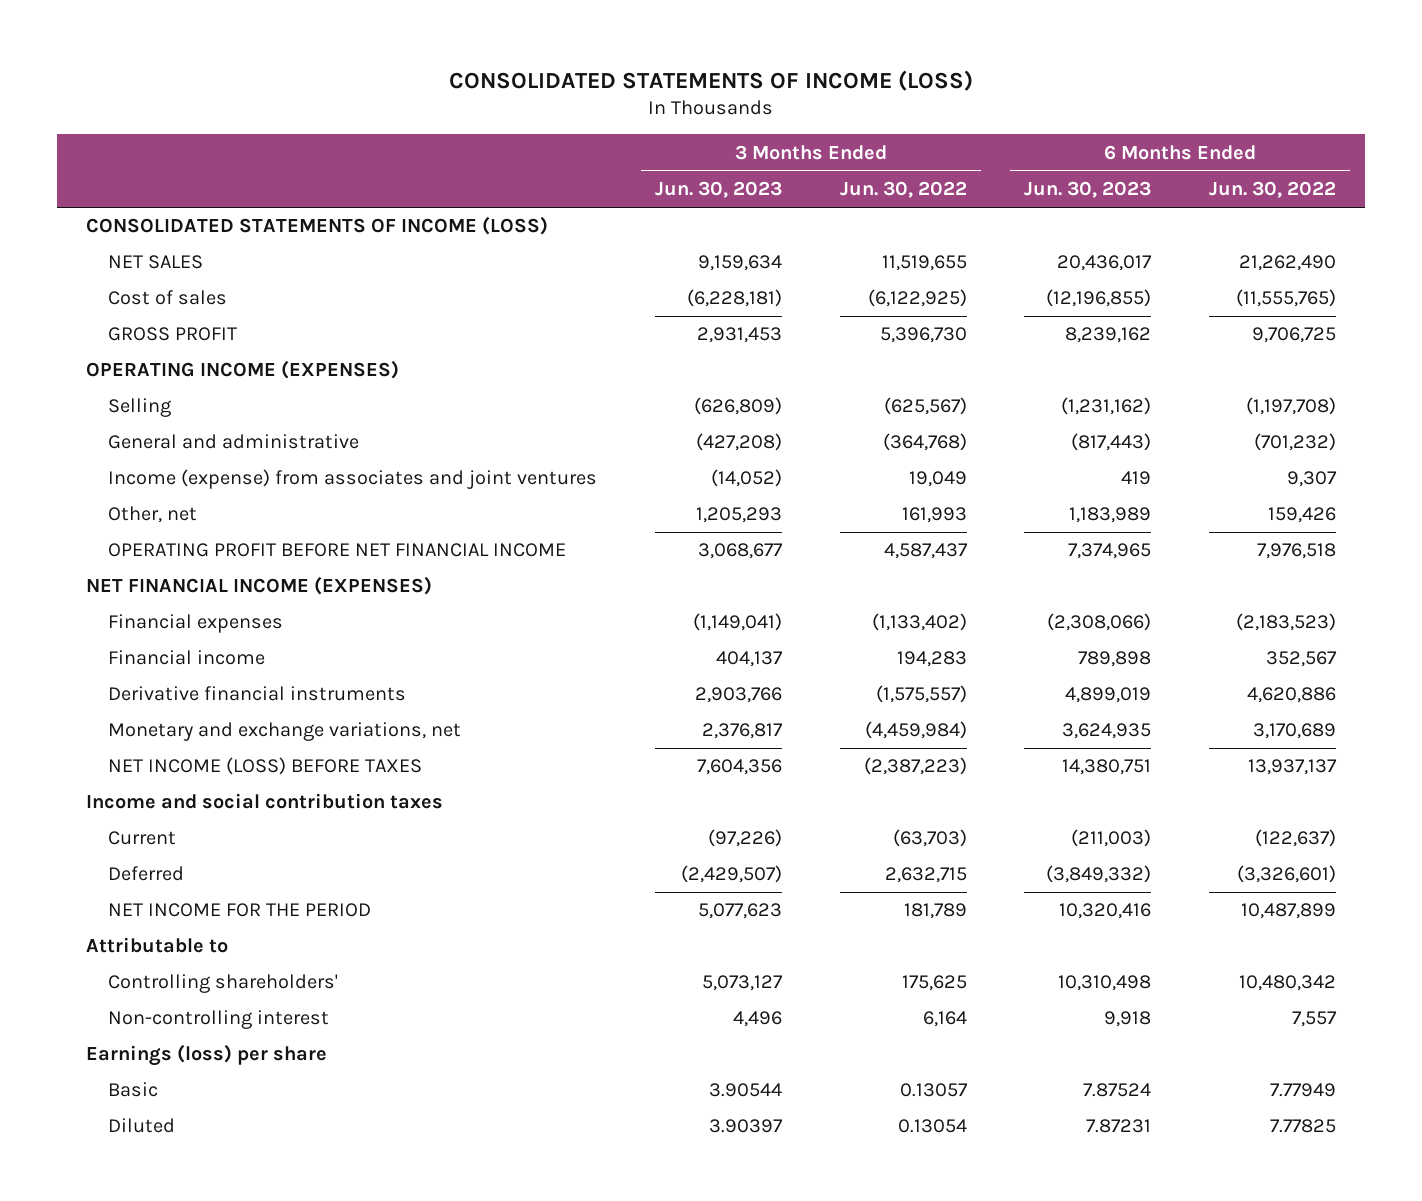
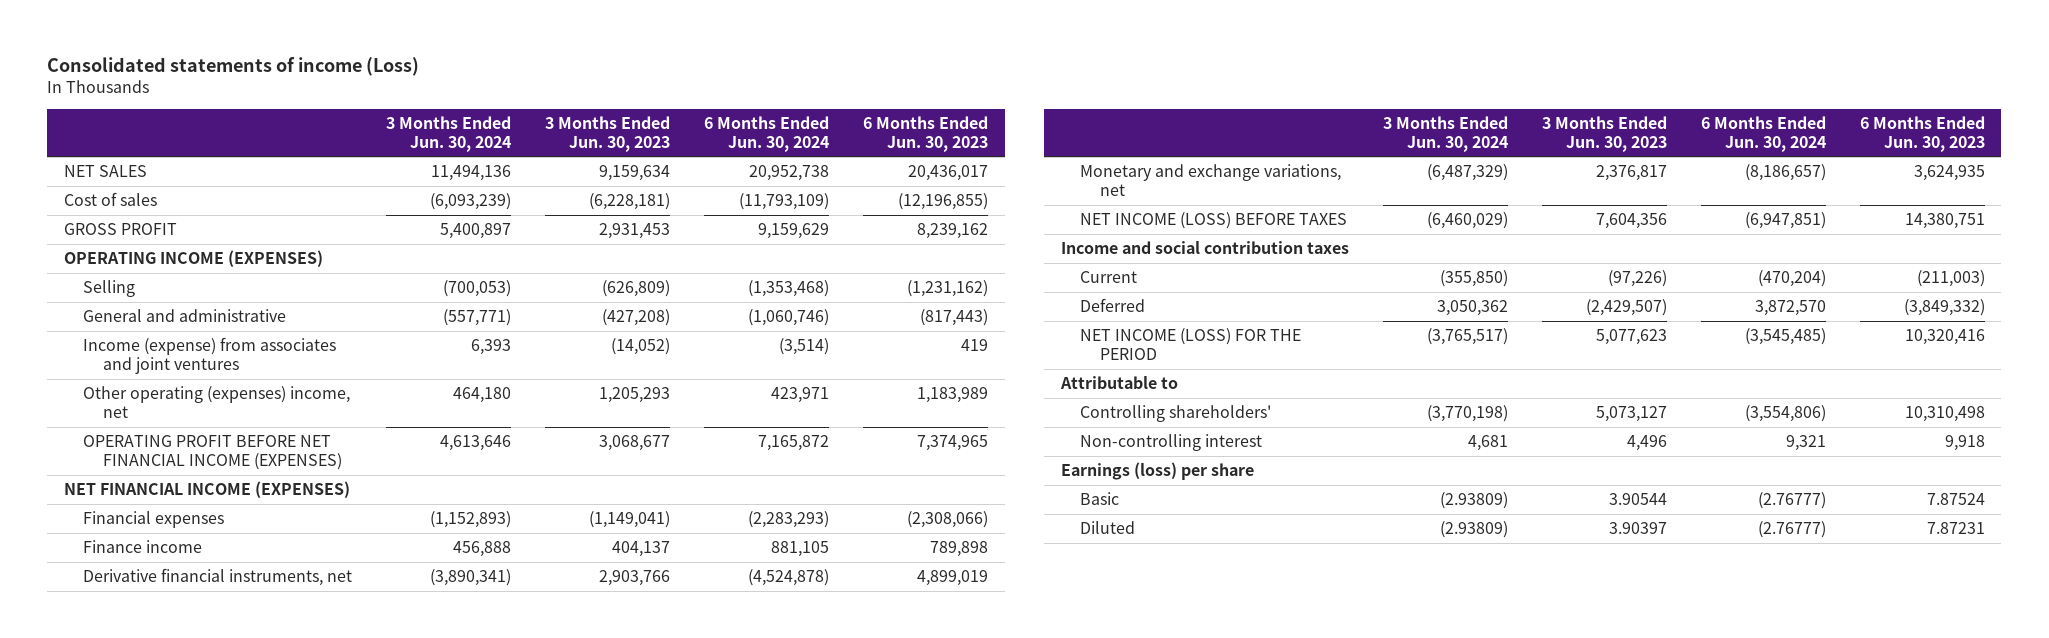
[448,69,973,91] CONSOLIDATED STATEMENTS OF INCOME (LOSS) -> [47,56,420,76] Consolidated statements of income (Loss)
[839,181,967,199] Jun. 30, 2022 -> none
[1209,181,1337,199] Jun. 30, 2022 -> none
none -> [386,115,512,152] 3 Months Ended Jun. 30, 2024
none -> [703,115,829,152] 6 Months Ended Jun. 30, 2024
[85,216,548,236] CONSOLIDATED STATEMENTS OF INCOME (LOSS) -> none
[108,506,198,524] Other, net -> [83,386,351,419] Other operating (expenses) income, net
[108,543,567,558] OPERATING PROFIT BEFORE NET FINANCIAL INCOME -> [83,435,342,471] OPERATING PROFIT BEFORE NET FINANCIAL INCOME (EXPENSES)
[108,650,266,666] Financial income -> [83,540,203,554] Finance income
[108,686,407,702] Derivative financial instruments -> [83,568,353,587] Derivative financial instruments, net
[108,903,372,918] NET INCOME FOR THE PERIOD -> [1080,328,1302,361] NET INCOME (LOSS) FOR THE PERIOD

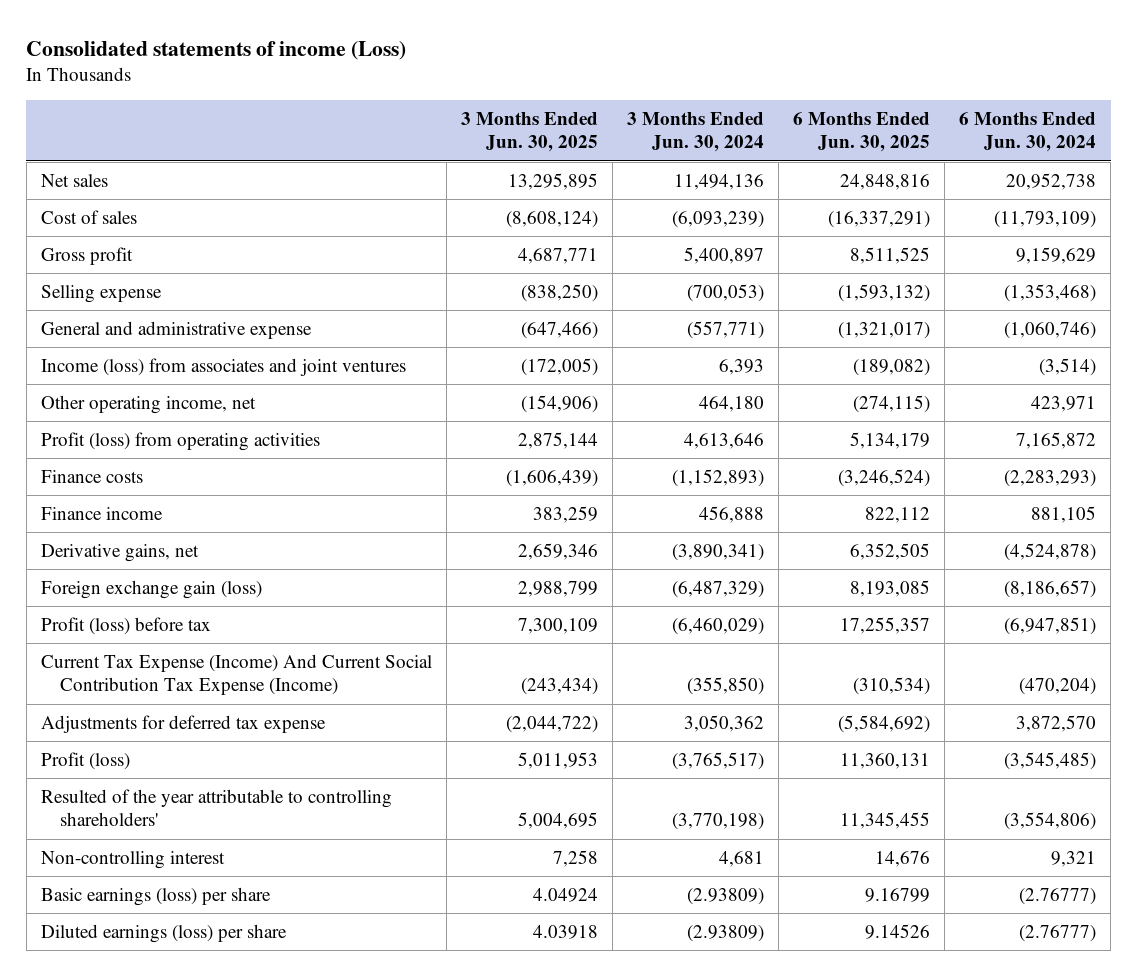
[545,115,671,152] 3 Months Ended Jun. 30, 2023 -> none
[862,115,988,152] 6 Months Ended Jun. 30, 2023 -> none
none -> [460,111,598,153] 3 Months Ended Jun. 30, 2025
none -> [792,111,930,153] 6 Months Ended Jun. 30, 2025
[64,165,148,178] NET SALES -> [40,173,108,187] Net sales
[64,250,324,268] OPERATING INCOME (EXPENSES) -> none
[64,481,351,499] NET FINANCIAL INCOME (EXPENSES) -> none
[64,223,178,236] GROSS PROFIT -> [40,246,133,265] Gross profit
[83,280,136,298] Selling -> [40,284,162,303] Selling expense
[83,309,287,323] General and administrative -> [40,320,312,339] General and administrative expense
[83,337,337,375] Income (expense) from associates and joint ventures -> [40,357,406,376] Income (loss) from associates and joint ventures
[83,386,351,419] Other operating (expenses) income, net -> [40,394,256,414] Other operating income, net
[83,435,342,471] OPERATING PROFIT BEFORE NET FINANCIAL INCOME (EXPENSES) -> [40,431,320,451] Profit (loss) from operating activities
[83,511,225,529] Financial expenses -> [40,469,143,483] Finance costs
[1060,241,1349,255] Income and social contribution taxes -> none
[1059,376,1178,390] Attributable to -> none
[83,568,353,587] Derivative financial instruments, net -> [40,543,199,562] Derivative gains, net
[1080,164,1342,197] Monetary and exchange variations, net -> [40,579,262,599] Foreign exchange gain (loss)
[1080,212,1348,230] NET INCOME (LOSS) BEFORE TAXES -> [40,616,211,635] Profit (loss) before tax
[1080,271,1138,284] Current -> [40,653,432,696] Current Tax Expense (Income) And Current Social Contribution Tax Expense (Income)
[1080,298,1146,313] Deferred -> [40,714,326,733] Adjustments for deferred tax expense
[1080,328,1302,361] NET INCOME (LOSS) FOR THE PERIOD -> [40,751,130,770] Profit (loss)
[1080,405,1272,423] Controlling shareholders' -> [40,788,392,827] Resulted of the year attributable to controlling shareholders'
[1060,462,1254,481] Earnings (loss) per share -> none
[1080,492,1120,506] Basic -> [40,886,271,906] Basic earnings (loss) per share
[1080,521,1136,535] Diluted -> [40,923,287,943] Diluted earnings (loss) per share

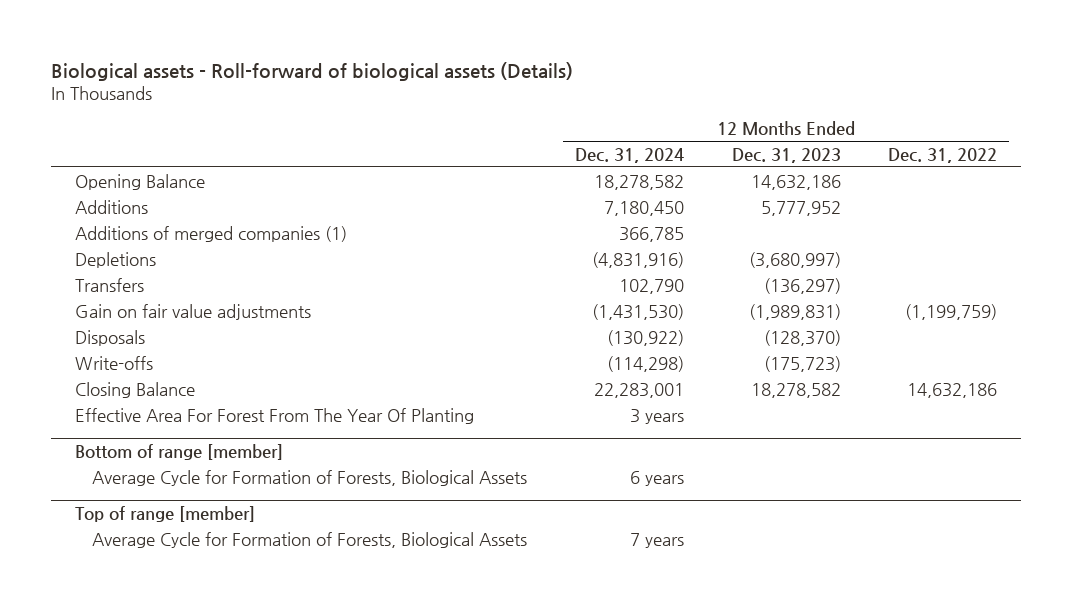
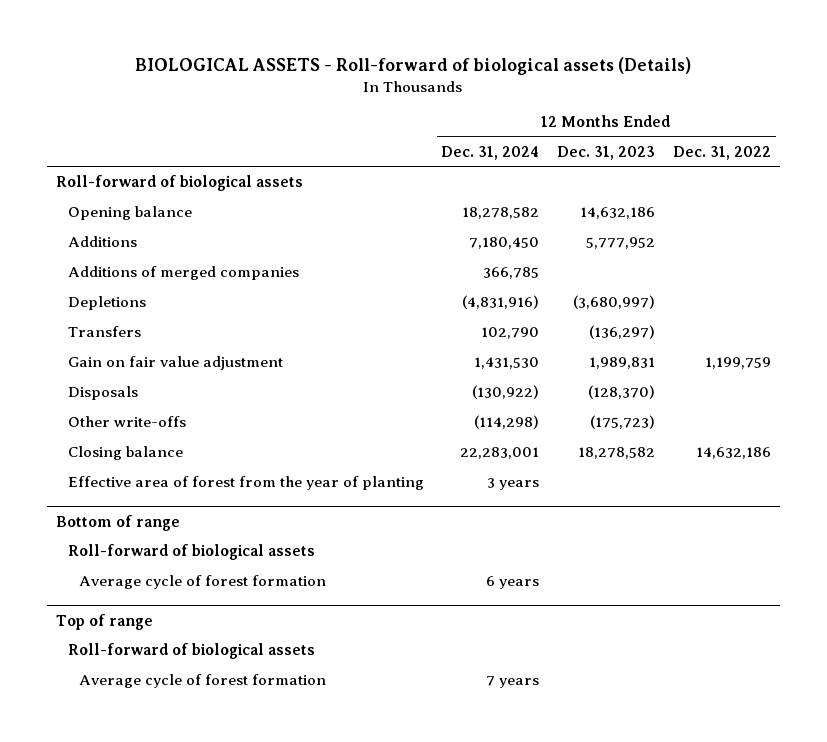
[50,61,573,81] Biological assets - Roll-forward of biological assets (Details) -> [135,56,692,75] BIOLOGICAL ASSETS - Roll-forward of biological assets (Details)
none -> [55,175,303,192] Roll-forward of biological assets
[74,173,205,190] Opening Balance -> [67,206,192,221] Opening balance
[74,225,347,242] Additions of merged companies (1) -> [67,266,299,281] Additions of merged companies
[74,303,311,320] Gain on fair value adjustments -> [67,356,283,371] Gain on fair value adjustment
[592,303,685,320] (1,431,530) -> [474,357,540,370] 1,431,530
[748,303,841,320] (1,989,831) -> [589,357,656,370] 1,989,831
[905,303,998,320] (1,199,759) -> [705,357,772,370] 1,199,759
[74,355,153,370] Write-offs -> [67,416,186,428] Other write-offs
[74,381,195,398] Closing Balance -> [67,446,183,461] Closing balance
[74,407,474,424] Effective Area For Forest From The Year Of Planting -> [67,476,424,491] Effective area of forest from the year of planting
[74,444,283,461] Bottom of range [member] -> [55,514,180,531] Bottom of range
none -> [67,544,315,561] Roll-forward of biological assets
[92,469,528,486] Average Cycle for Formation of Forests, Biological Assets -> [79,575,327,590] Average cycle of forest formation
[74,506,255,523] Top of range [member] -> [55,613,153,630] Top of range
none -> [67,643,315,660] Roll-forward of biological assets
[92,531,528,548] Average Cycle for Formation of Forests, Biological Assets -> [79,674,327,689] Average cycle of forest formation

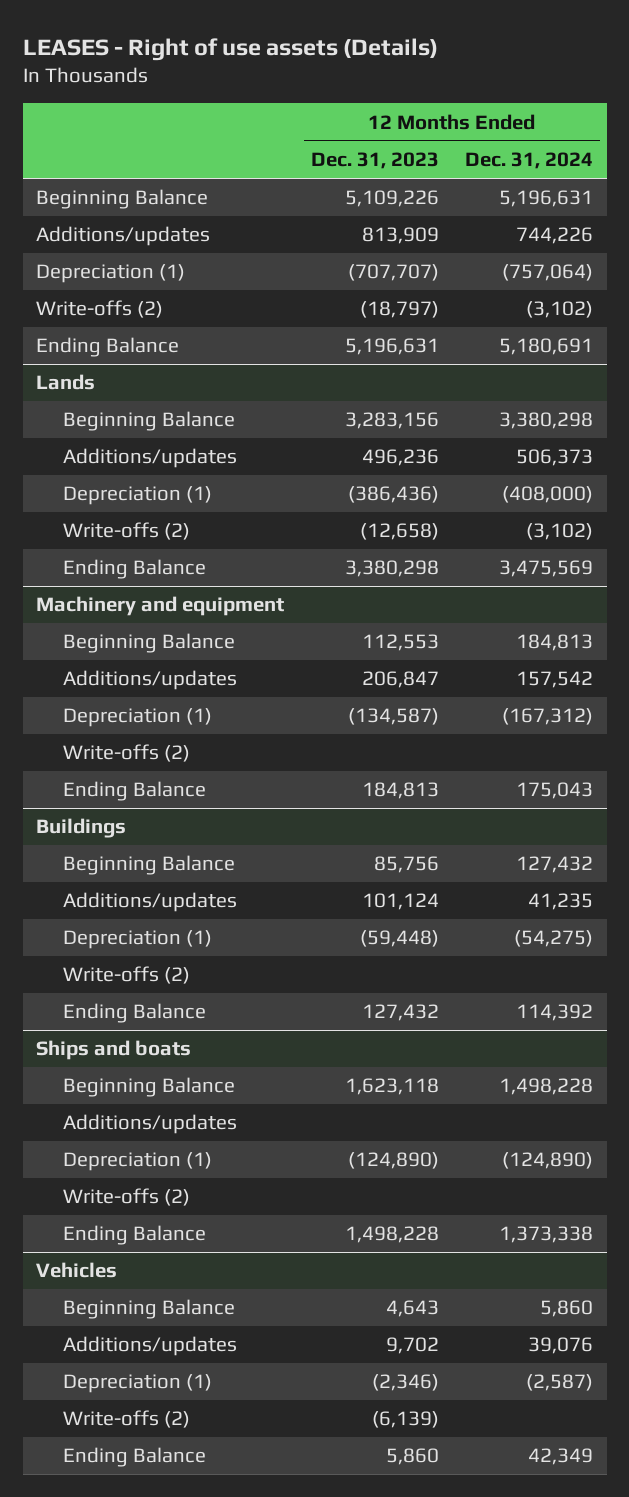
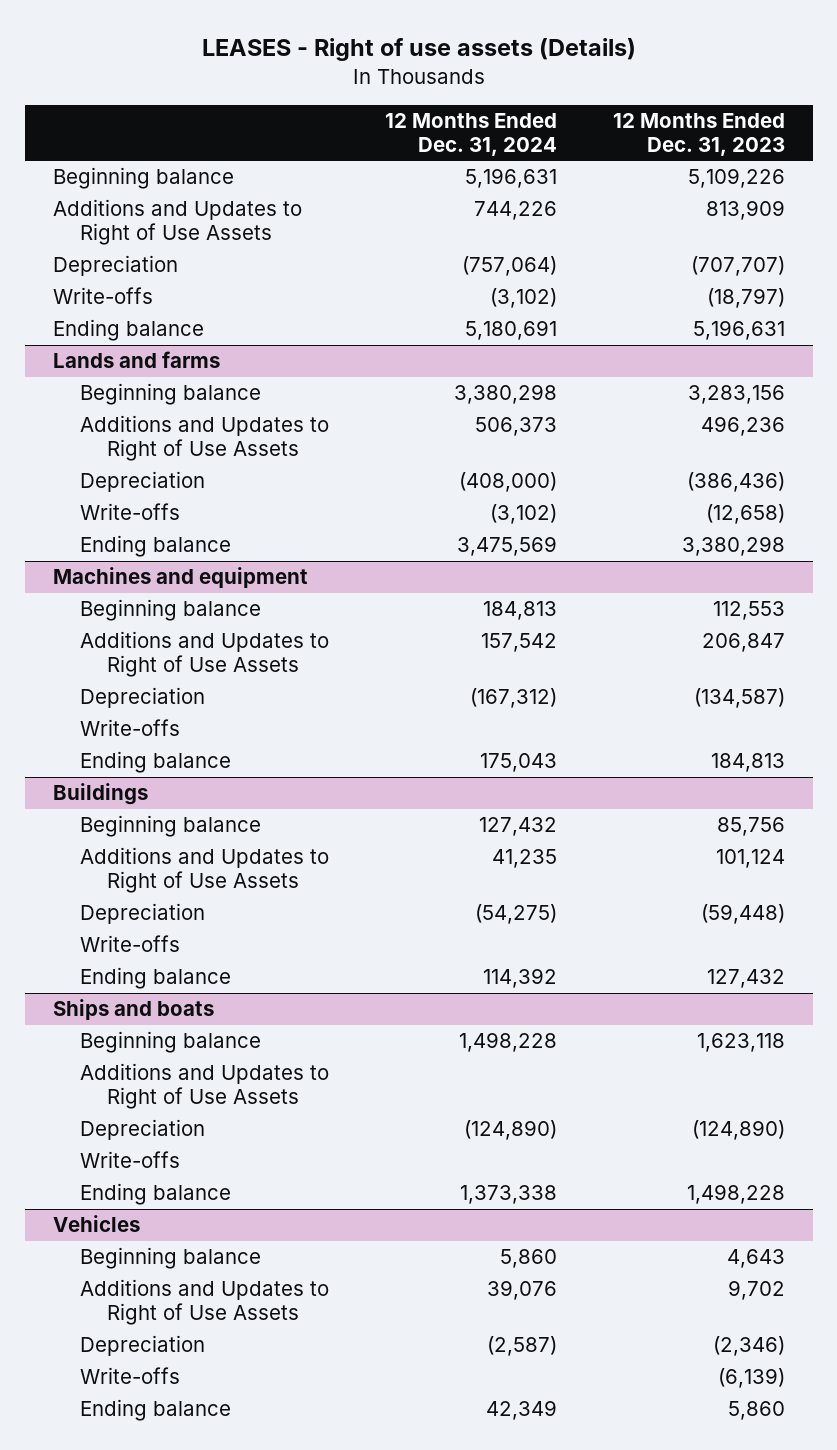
[36,189,209,210] Beginning Balance -> [52,167,234,190] Beginning balance
[36,226,211,247] Additions/updates -> [52,199,302,246] Additions and Updates to Right of Use Assets
[36,264,186,284] Depreciation (1) -> [52,255,178,277] Depreciation
[36,300,164,319] Write-offs (2) -> [52,287,153,305] Write-offs
[36,337,180,358] Ending Balance -> [52,319,204,342] Ending balance
[36,374,96,391] Lands -> [52,351,220,369] Lands and farms
[63,411,236,432] Beginning Balance -> [79,383,261,406] Beginning balance
[63,448,238,469] Additions/updates -> [79,415,329,462] Additions and Updates to Right of Use Assets
[63,486,213,506] Depreciation (1) -> [79,471,205,493] Depreciation
[63,522,191,541] Write-offs (2) -> [79,503,180,521] Write-offs
[63,559,207,580] Ending Balance -> [79,535,231,558] Ending balance
[36,596,285,617] Machinery and equipment -> [52,567,308,589] Machines and equipment
[63,633,236,654] Beginning Balance -> [79,599,261,622] Beginning balance
[63,670,238,691] Additions/updates -> [79,631,329,678] Additions and Updates to Right of Use Assets
[63,708,213,728] Depreciation (1) -> [79,687,205,709] Depreciation
[63,744,191,763] Write-offs (2) -> [79,719,180,737] Write-offs
[63,781,207,802] Ending Balance -> [79,751,231,774] Ending balance
[63,855,236,876] Beginning Balance -> [79,815,261,838] Beginning balance
[63,892,238,913] Additions/updates -> [79,847,329,894] Additions and Updates to Right of Use Assets
[63,930,213,950] Depreciation (1) -> [79,903,205,925] Depreciation
[63,966,191,985] Write-offs (2) -> [79,935,180,953] Write-offs
[63,1003,207,1024] Ending Balance -> [79,967,231,990] Ending balance
[63,1077,236,1098] Beginning Balance -> [79,1031,261,1054] Beginning balance
[63,1114,238,1135] Additions/updates -> [79,1063,329,1110] Additions and Updates to Right of Use Assets
[63,1152,213,1172] Depreciation (1) -> [79,1119,205,1141] Depreciation
[63,1188,191,1207] Write-offs (2) -> [79,1151,180,1169] Write-offs
[63,1225,207,1246] Ending Balance -> [79,1183,231,1206] Ending balance
[63,1299,236,1320] Beginning Balance -> [79,1247,261,1270] Beginning balance
[63,1336,238,1357] Additions/updates -> [79,1279,329,1326] Additions and Updates to Right of Use Assets
[63,1374,213,1394] Depreciation (1) -> [79,1335,205,1357] Depreciation
[63,1410,191,1429] Write-offs (2) -> [79,1367,180,1385] Write-offs
[63,1447,207,1468] Ending Balance -> [79,1399,231,1422] Ending balance

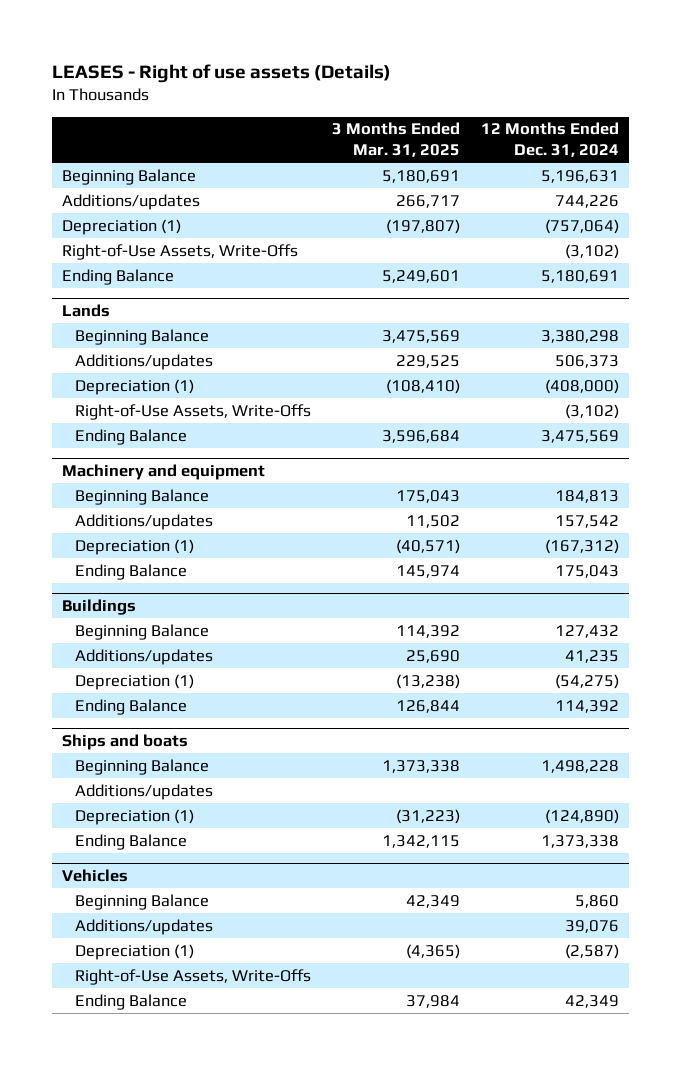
[612,112,785,156] 12 Months Ended Dec. 31, 2023 -> none
none -> [331,122,460,158] 3 Months Ended Mar. 31, 2025
[79,719,180,737] Write-offs -> none
[52,167,234,190] Beginning balance -> [62,168,197,185] Beginning Balance
[52,199,302,246] Additions and Updates to Right of Use Assets -> [62,193,201,210] Additions/updates
[52,255,178,277] Depreciation -> [62,218,182,235] Depreciation (1)
[52,287,153,305] Write-offs -> [62,243,299,260] Right-of-Use Assets, Write-Offs
[52,319,204,342] Ending balance -> [62,268,175,285] Ending Balance
[52,351,220,369] Lands and farms -> [62,304,111,318] Lands
[79,383,261,406] Beginning balance -> [74,328,209,345] Beginning Balance
[79,415,329,462] Additions and Updates to Right of Use Assets -> [74,353,213,370] Additions/updates
[79,471,205,493] Depreciation -> [74,378,194,395] Depreciation (1)
[79,503,180,521] Write-offs -> [74,403,311,420] Right-of-Use Assets, Write-Offs
[79,535,231,558] Ending balance -> [74,428,187,445] Ending Balance
[52,567,308,589] Machines and equipment -> [62,464,266,481] Machinery and equipment
[79,599,261,622] Beginning balance -> [74,488,209,505] Beginning Balance
[79,631,329,678] Additions and Updates to Right of Use Assets -> [74,513,213,530] Additions/updates
[79,687,205,709] Depreciation -> [74,538,194,555] Depreciation (1)
[79,751,231,774] Ending balance -> [74,563,187,580] Ending Balance
[79,935,180,953] Write-offs -> none
[79,815,261,838] Beginning balance -> [74,623,209,640] Beginning Balance
[79,847,329,894] Additions and Updates to Right of Use Assets -> [74,648,213,665] Additions/updates
[79,903,205,925] Depreciation -> [74,673,194,690] Depreciation (1)
[79,967,231,990] Ending balance -> [74,698,187,715] Ending Balance
[79,1151,180,1169] Write-offs -> none
[79,1031,261,1054] Beginning balance -> [74,758,209,775] Beginning Balance
[79,1063,329,1110] Additions and Updates to Right of Use Assets -> [74,783,213,800] Additions/updates
[79,1119,205,1141] Depreciation -> [74,808,194,825] Depreciation (1)
[79,1183,231,1206] Ending balance -> [74,833,187,850] Ending Balance
[79,1247,261,1270] Beginning balance -> [74,893,209,910] Beginning Balance
[79,1279,329,1326] Additions and Updates to Right of Use Assets -> [74,918,213,935] Additions/updates
[79,1335,205,1357] Depreciation -> [74,943,194,960] Depreciation (1)
[79,1367,180,1385] Write-offs -> [74,968,311,985] Right-of-Use Assets, Write-Offs
[79,1399,231,1422] Ending balance -> [74,993,187,1010] Ending Balance

